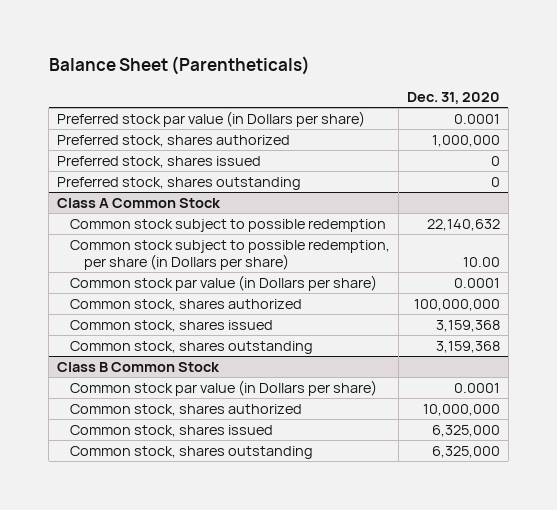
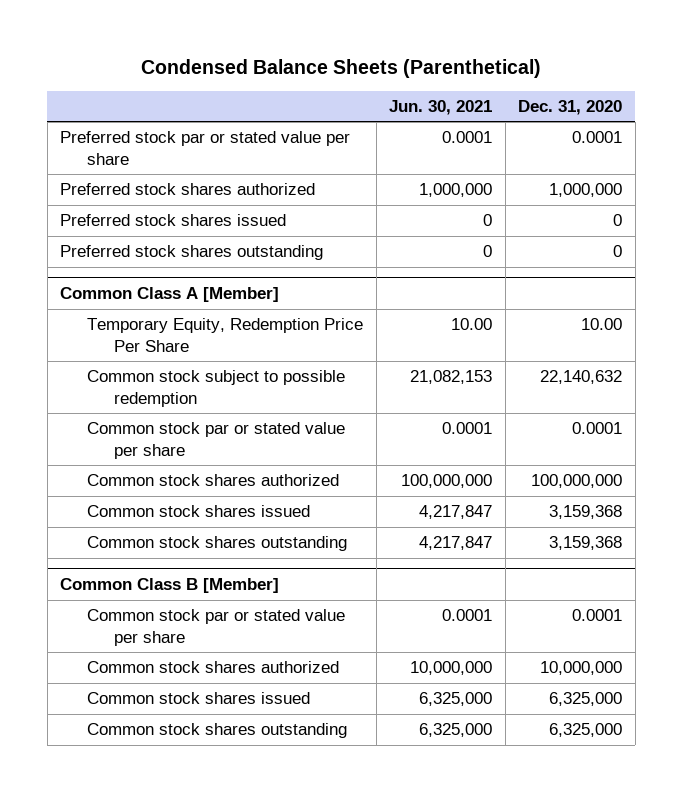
[48,56,310,76] Balance Sheet (Parentheticals) -> [141,58,542,78] Condensed Balance Sheets (Parenthetical)
none -> [389,99,493,115] Jun. 30, 2021
[56,111,365,128] Preferred stock par value (in Dollars per share) -> [60,131,351,166] Preferred stock par or stated value per share
[56,135,290,148] Preferred stock, shares authorized -> [60,183,316,196] Preferred stock shares authorized
[56,156,261,169] Preferred stock, shares issued -> [60,214,287,227] Preferred stock shares issued
[56,177,301,191] Preferred stock, shares outstanding -> [60,245,324,261] Preferred stock shares outstanding
[56,198,221,209] Class A Common Stock -> [60,287,280,303] Common Class A [Member]
none -> [87,318,364,353] Temporary Equity, Redemption Price Per Share
[70,240,391,270] Common stock subject to possible redemption, per share (in Dollars per share) -> none
[70,275,378,292] Common stock par value (in Dollars per share) -> [87,422,346,460] Common stock par or stated value per share
[70,299,303,312] Common stock, shares authorized -> [87,474,340,487] Common stock shares authorized
[70,320,274,333] Common stock, shares issued -> [87,505,311,518] Common stock shares issued
[70,341,314,355] Common stock, shares outstanding -> [87,536,348,552] Common stock shares outstanding
[56,362,220,373] Class B Common Stock -> [60,578,280,594] Common Class B [Member]
[70,380,378,397] Common stock par value (in Dollars per share) -> [87,609,346,647] Common stock par or stated value per share
[70,404,303,417] Common stock, shares authorized -> [87,661,340,674] Common stock shares authorized
[70,425,274,438] Common stock, shares issued -> [87,692,311,705] Common stock shares issued
[70,446,314,460] Common stock, shares outstanding -> [87,723,348,739] Common stock shares outstanding

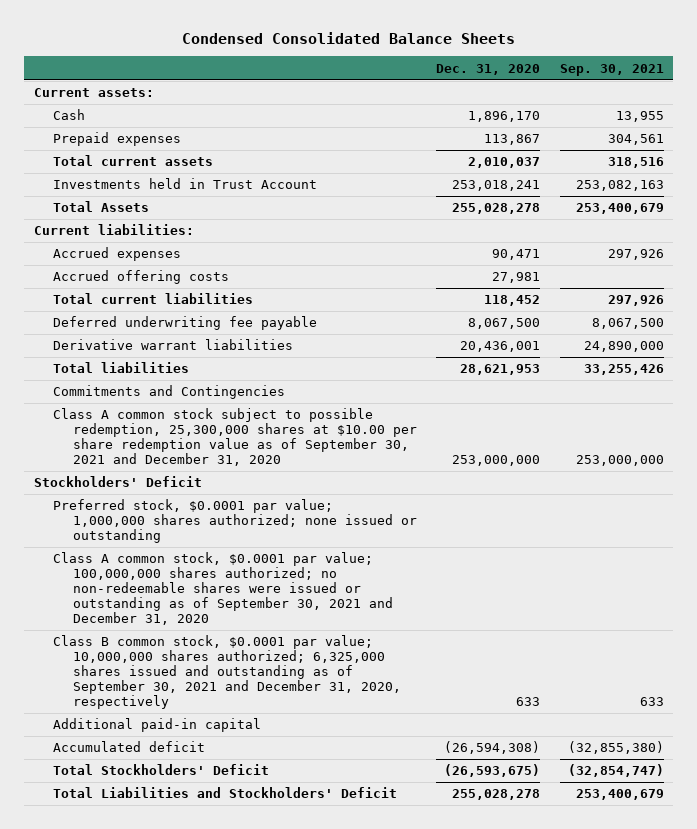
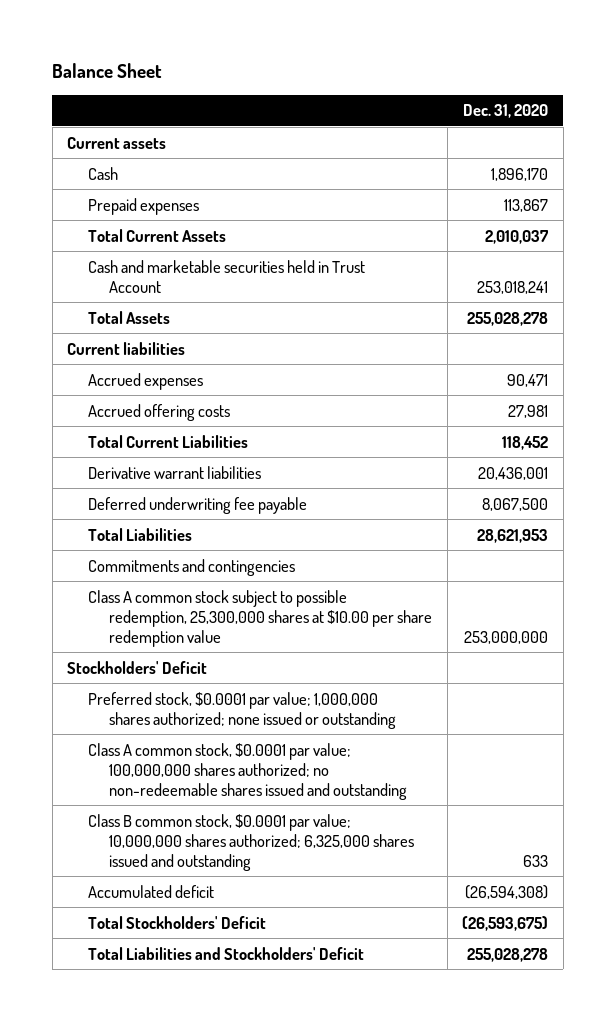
[181,31,515,44] Condensed Consolidated Balance Sheets -> [52,63,163,79] Balance Sheet
[559,63,664,76] Sep. 30, 2021 -> none
[33,88,154,98] Current assets: -> [67,136,167,149] Current assets
[53,155,214,167] Total current assets -> [88,228,227,242] Total Current Assets
[53,178,318,190] Investments held in Trust Account -> [88,259,366,293] Cash and marketable securities held in Trust Account
[33,224,194,236] Current liabilities: -> [67,341,186,355] Current liabilities
[53,293,254,305] Total current liabilities -> [88,434,249,448] Total Current Liabilities
[53,316,318,331] Deferred underwriting fee payable -> [88,496,308,514] Deferred underwriting fee payable
[53,362,190,374] Total liabilities -> [88,527,193,541] Total Liabilities
[53,385,286,400] Commitments and Contingencies -> [88,558,296,576] Commitments and contingencies
[53,408,417,467] Class A common stock subject to possible redemption, 25,300,000 shares at $10.00 per share redemption value as of September 30, 2021 and December 31, 2020 -> [88,589,433,647] Class A common stock subject to possible redemption, 25,300,000 shares at $10.00 per share redemption value
[53,718,262,733] Additional paid-in capital -> none
[53,552,393,626] Class A common stock, $0.0001 par value; 100,000,000 shares authorized; no non-redeemable shares were issued or outstanding as of September 30, 2021 and December 31, 2020 -> [88,742,408,800] Class A common stock, $0.0001 par value; 100,000,000 shares authorized; no non-redeemable shares issued and outstanding
[53,635,401,710] Class B common stock, $0.0001 par value; 10,000,000 shares authorized; 6,325,000 shares issued and outstanding as of September 30, 2021 and December 31, 2020, respectively -> [88,813,415,871] Class B common stock, $0.0001 par value; 10,000,000 shares authorized; 6,325,000 shares issued and outstanding

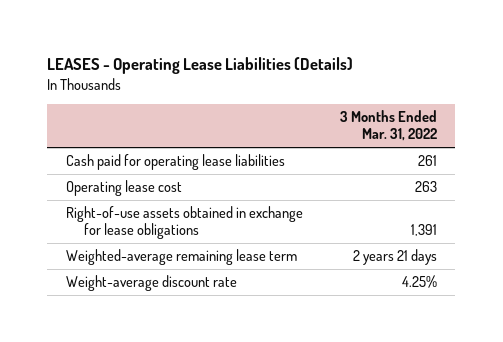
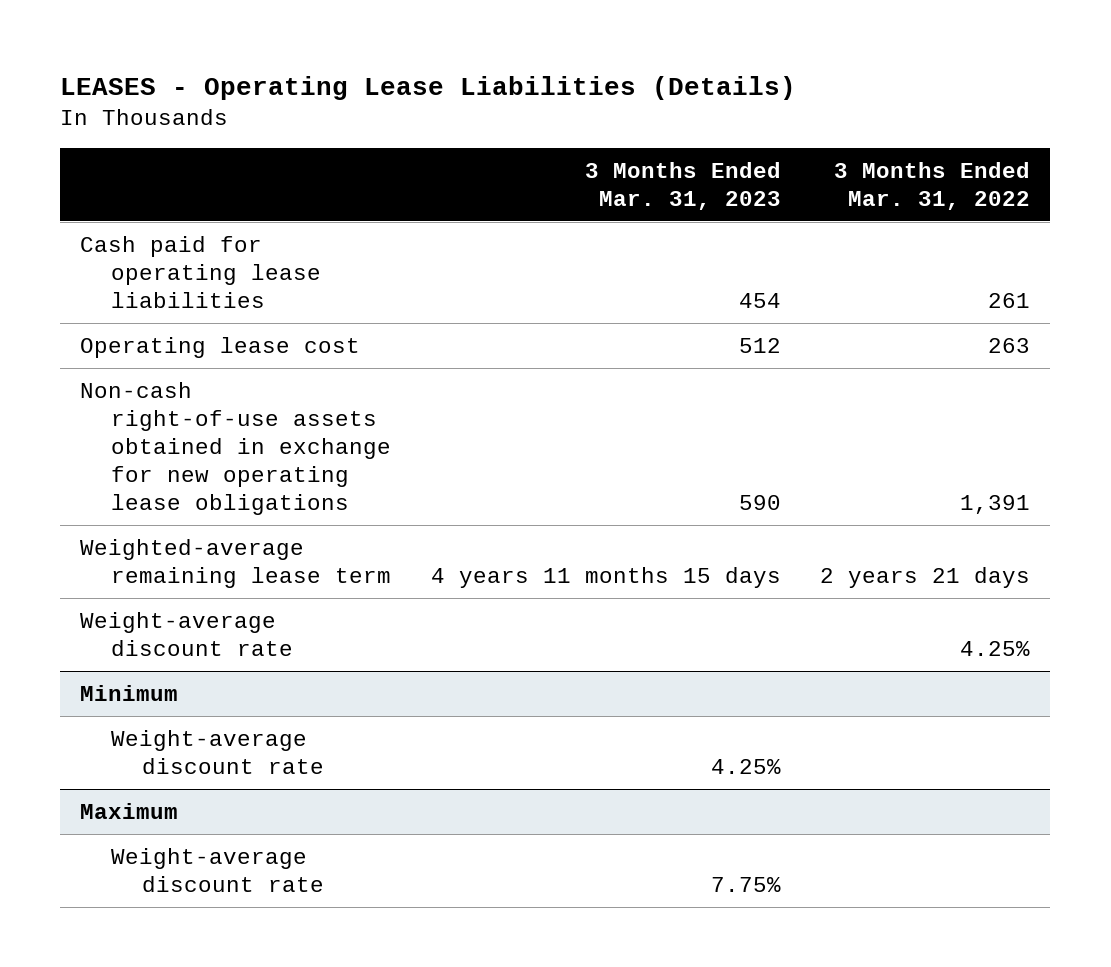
none -> [584,161,781,210] 3 Months Ended Mar. 31, 2023
[65,206,303,240] Right-of-use assets obtained in exchange for lease obligations -> [80,381,391,515] Non-cash right-of-use assets obtained in exchange for new operating lease obligations
none -> [80,684,179,701] Minimum
none -> [110,729,324,774] Weight-average discount rate
none -> [80,802,179,819] Maximum
none -> [110,847,324,892] Weight-average discount rate

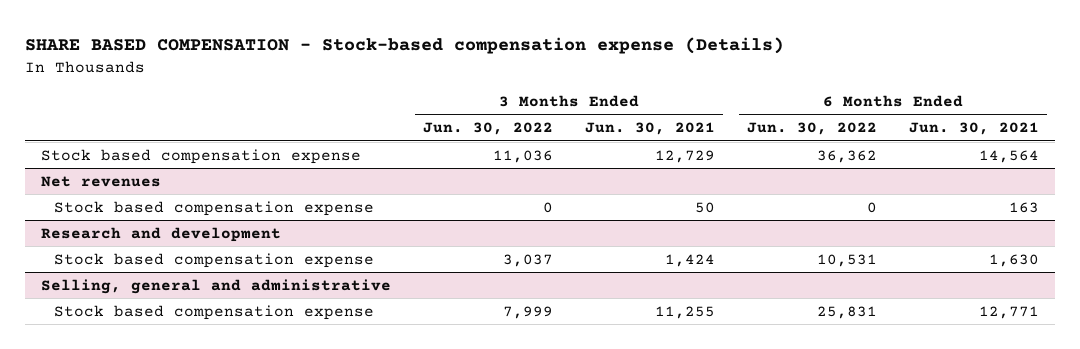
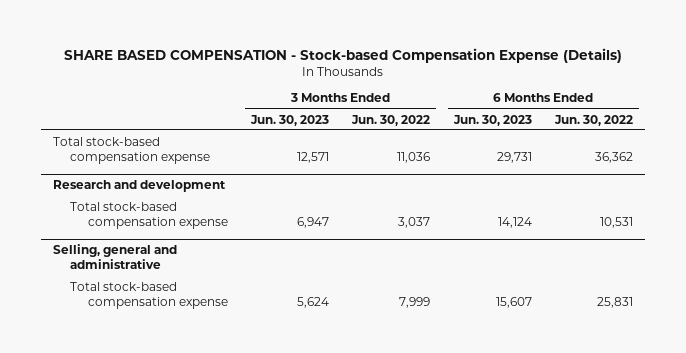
[25,37,785,55] SHARE BASED COMPENSATION - Stock-based compensation expense (Details) -> [63,47,622,63] SHARE BASED COMPENSATION - Stock-based Compensation Expense (Details)
[585,122,716,136] Jun. 30, 2021 -> none
[909,122,1040,136] Jun. 30, 2021 -> none
none -> [250,114,330,126] Jun. 30, 2023
none -> [452,114,532,126] Jun. 30, 2023
[41,175,162,187] Net revenues -> none
[53,200,374,216] Stock based compensation expense -> none
[41,148,362,164] Stock based compensation expense -> [52,136,211,164] Total stock-based compensation expense
[53,252,374,268] Stock based compensation expense -> [70,201,228,229] Total stock-based compensation expense
[53,304,374,320] Stock based compensation expense -> [70,281,228,309] Total stock-based compensation expense

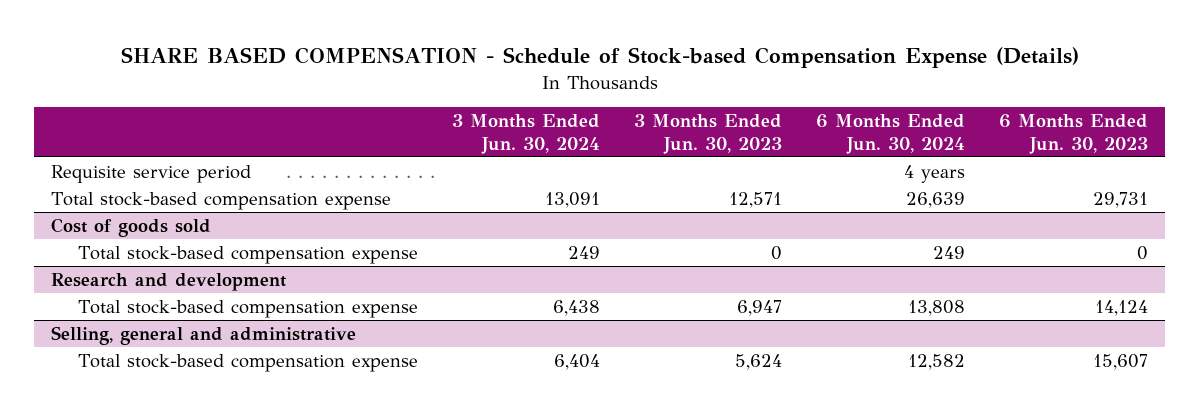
[63,47,622,63] SHARE BASED COMPENSATION - Stock-based Compensation Expense (Details) -> [120,47,1079,69] SHARE BASED COMPENSATION - Schedule of Stock-based Compensation Expense (Details)
[351,114,431,126] Jun. 30, 2022 -> none
[554,114,634,126] Jun. 30, 2022 -> none
none -> [451,114,600,154] 3 Months Ended Jun. 30, 2024
none -> [816,114,966,154] 6 Months Ended Jun. 30, 2024
none -> [51,165,252,184] Requisite service period
none -> [51,218,212,238] Cost of goods sold
none -> [77,246,418,265] Total stock-based compensation expense

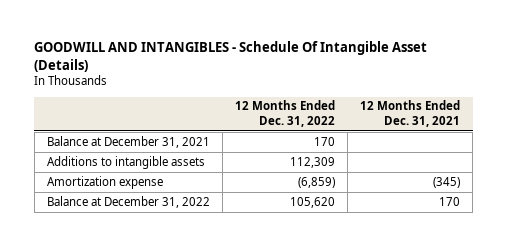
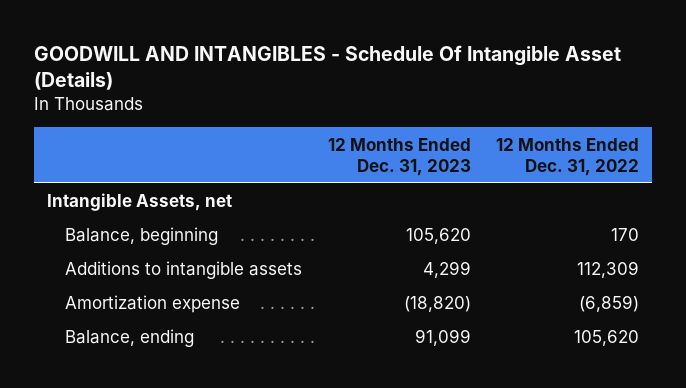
[360,100,461,128] 12 Months Ended Dec. 31, 2021 -> none
none -> [327,137,471,176] 12 Months Ended Dec. 31, 2023
none -> [46,193,232,212] Intangible Assets, net
[46,135,210,148] Balance at December 31, 2021 -> [64,227,218,246] Balance, beginning
[46,195,210,208] Balance at December 31, 2022 -> [64,329,194,348] Balance, ending

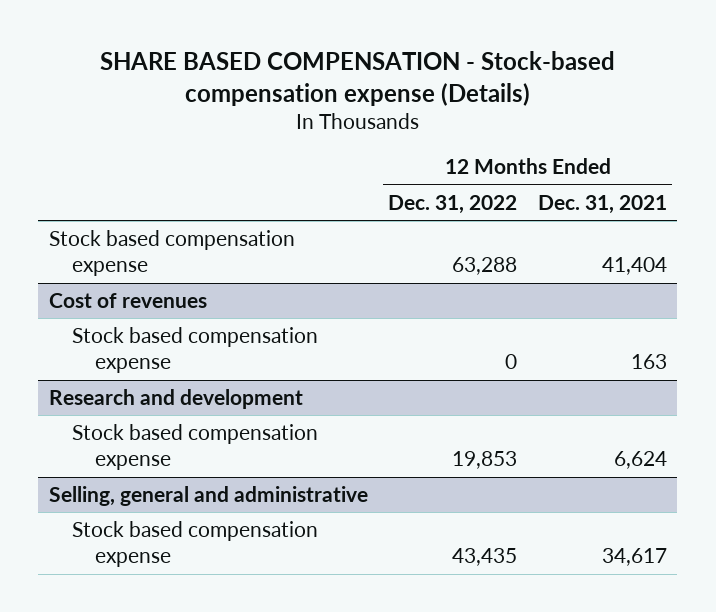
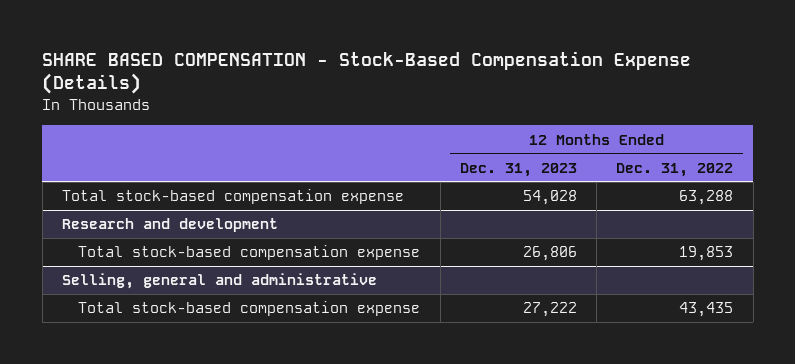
[99,51,615,106] SHARE BASED COMPENSATION - Stock-based compensation expense (Details) -> [42,50,692,95] SHARE BASED COMPENSATION - Stock-Based Compensation Expense (Details)
[538,194,668,214] Dec. 31, 2021 -> none
none -> [459,162,577,177] Dec. 31, 2023
[48,292,207,308] Cost of revenues -> none
[72,326,319,374] Stock based compensation expense -> none
[48,229,295,277] Stock based compensation expense -> [61,189,404,205] Total stock-based compensation expense
[72,423,319,471] Stock based compensation expense -> [78,245,421,261] Total stock-based compensation expense
[72,520,319,568] Stock based compensation expense -> [78,301,421,317] Total stock-based compensation expense

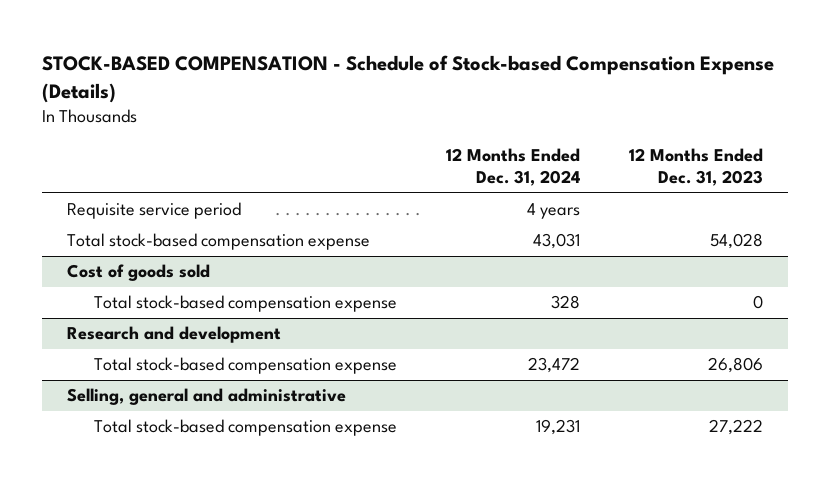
[42,50,692,95] SHARE BASED COMPENSATION - Stock-Based Compensation Expense (Details) -> [42,55,775,103] STOCK-BASED COMPENSATION - Schedule of Stock-based Compensation Expense (Details)
[616,162,734,177] Dec. 31, 2022 -> none
none -> [446,147,581,187] 12 Months Ended Dec. 31, 2024
none -> [67,202,242,220] Requisite service period
none -> [67,264,211,282] Cost of goods sold
none -> [93,295,397,313] Total stock-based compensation expense

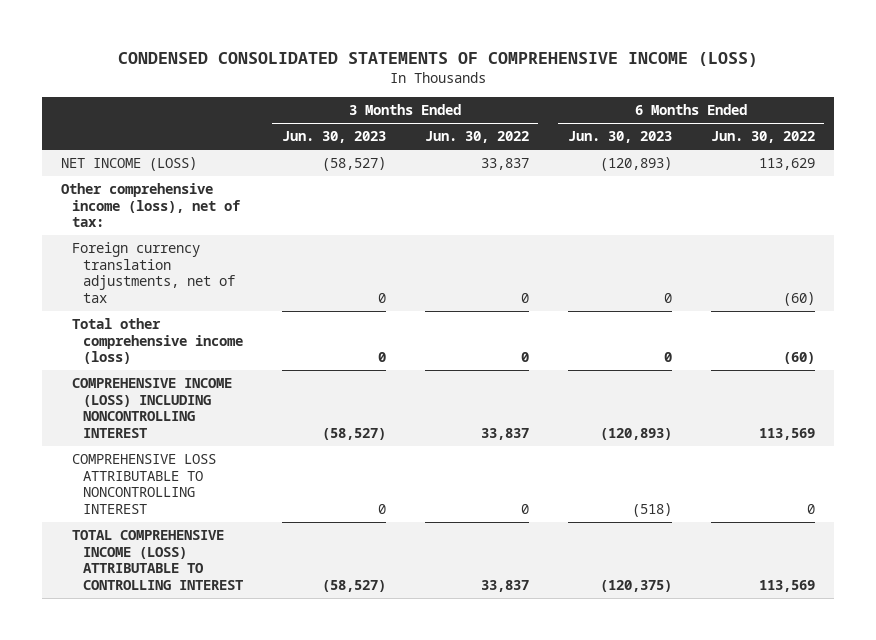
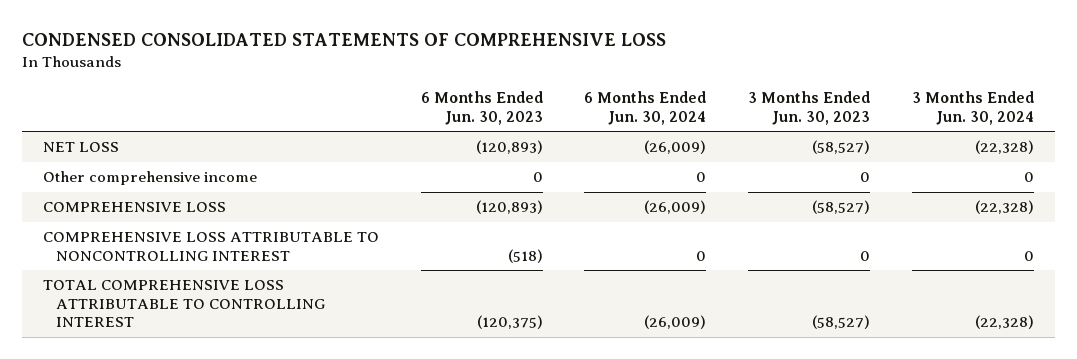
[117,51,758,67] CONDENSED CONSOLIDATED STATEMENTS OF COMPREHENSIVE INCOME (LOSS) -> [21,33,666,47] CONDENSED CONSOLIDATED STATEMENTS OF COMPREHENSIVE LOSS
[424,131,529,144] Jun. 30, 2022 -> none
[710,131,815,144] Jun. 30, 2022 -> none
none -> [584,91,707,125] 6 Months Ended Jun. 30, 2024
none -> [912,91,1035,125] 3 Months Ended Jun. 30, 2024
[60,183,241,228] Other comprehensive income (loss), net of tax: -> none
[71,242,235,303] Foreign currency translation adjustments, net of tax -> none
[60,157,197,172] NET INCOME (LOSS) -> [42,142,119,153] NET LOSS
[71,318,243,365] Total other comprehensive income (loss) -> [42,171,257,186] Other comprehensive income
[71,378,232,438] COMPREHENSIVE INCOME (LOSS) INCLUDING NONCONTROLLING INTEREST -> [42,202,226,213] COMPREHENSIVE LOSS
[71,530,243,590] TOTAL COMPREHENSIVE INCOME (LOSS) ATTRIBUTABLE TO CONTROLLING INTEREST -> [42,280,326,328] TOTAL COMPREHENSIVE LOSS ATTRIBUTABLE TO CONTROLLING INTEREST

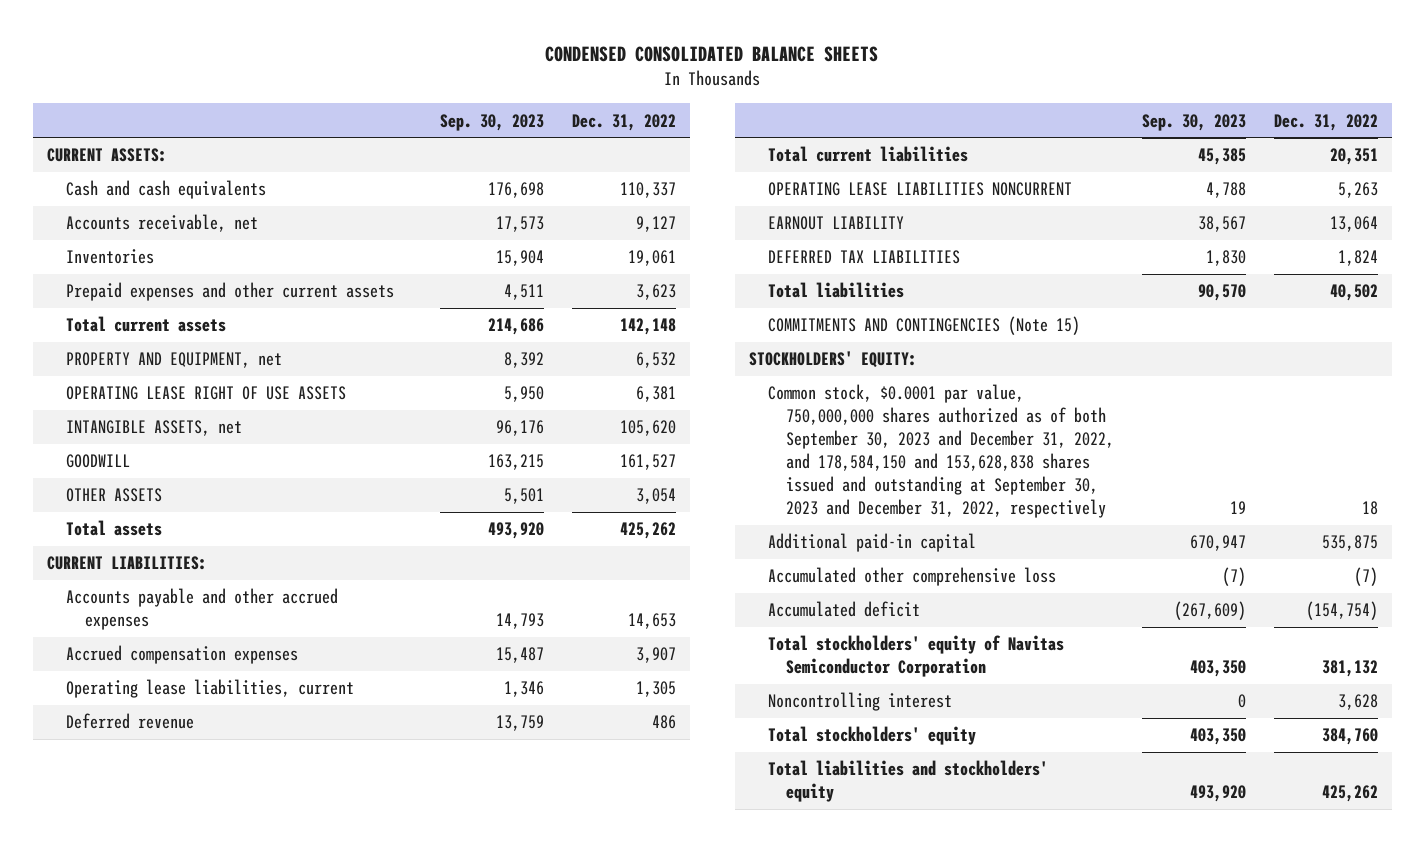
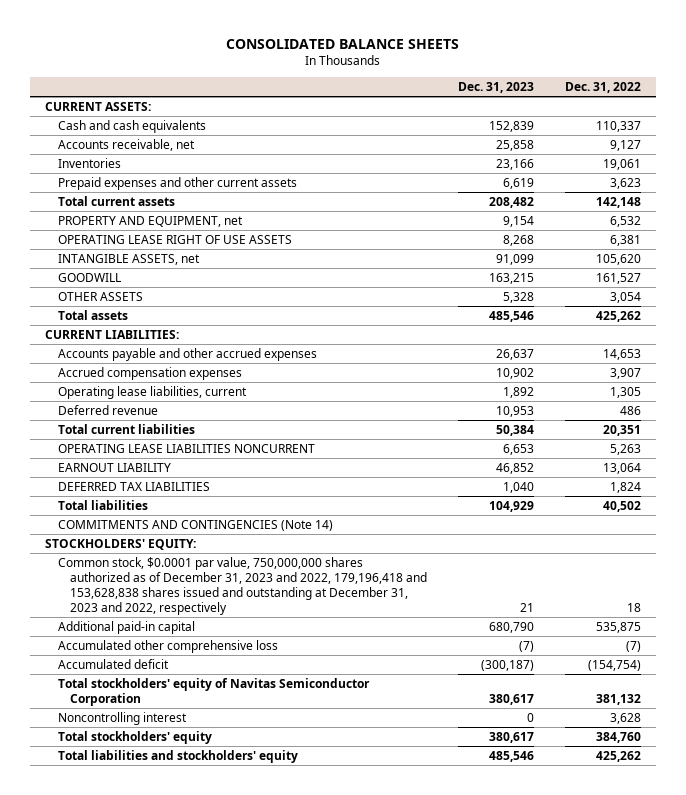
[545,46,879,63] CONDENSED CONSOLIDATED BALANCE SHEETS -> [226,38,460,49] CONSOLIDATED BALANCE SHEETS
[440,113,545,131] Sep. 30, 2023 -> none
none -> [457,81,534,93] Dec. 31, 2023
[767,316,1080,336] COMMITMENTS AND CONTINGENCIES (Note 15) -> [57,519,333,531] COMMITMENTS AND CONTINGENCIES (Note 14)
[767,384,1115,518] Common stock, $0.0001 par value, 750,000,000 shares authorized as of both September 30, 2023 and December 31, 2022, and 178,584,150 and 153,628,838 shares issued and outstanding at September 30, 2023 and December 31, 2022, respectively -> [57,556,428,615] Common stock, $0.0001 par value, 750,000,000 shares authorized as of December 31, 2023 and 2022, 179,196,418 and 153,628,838 shares issued and outstanding at December 31, 2023 and 2022, respectively

